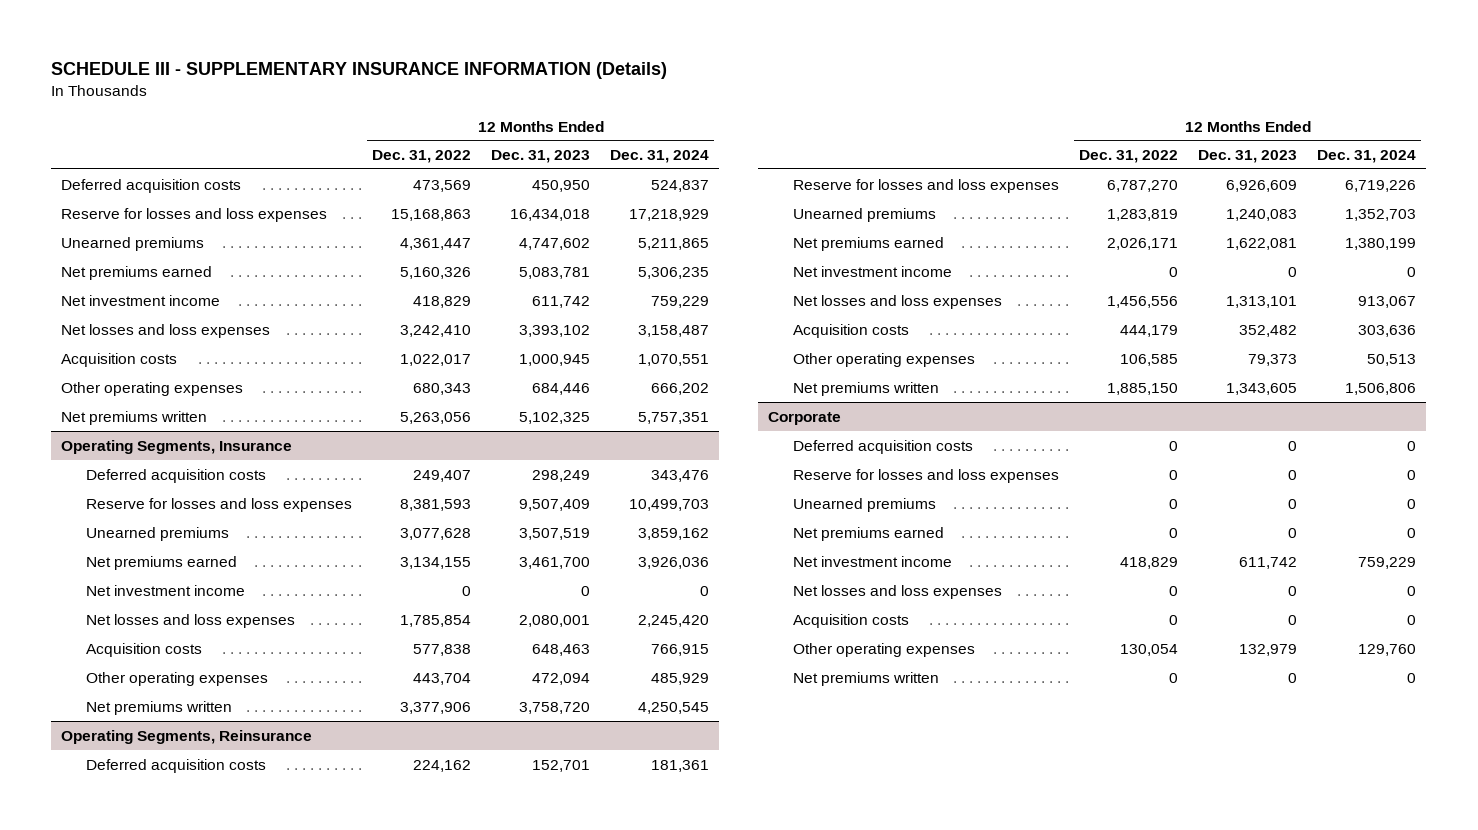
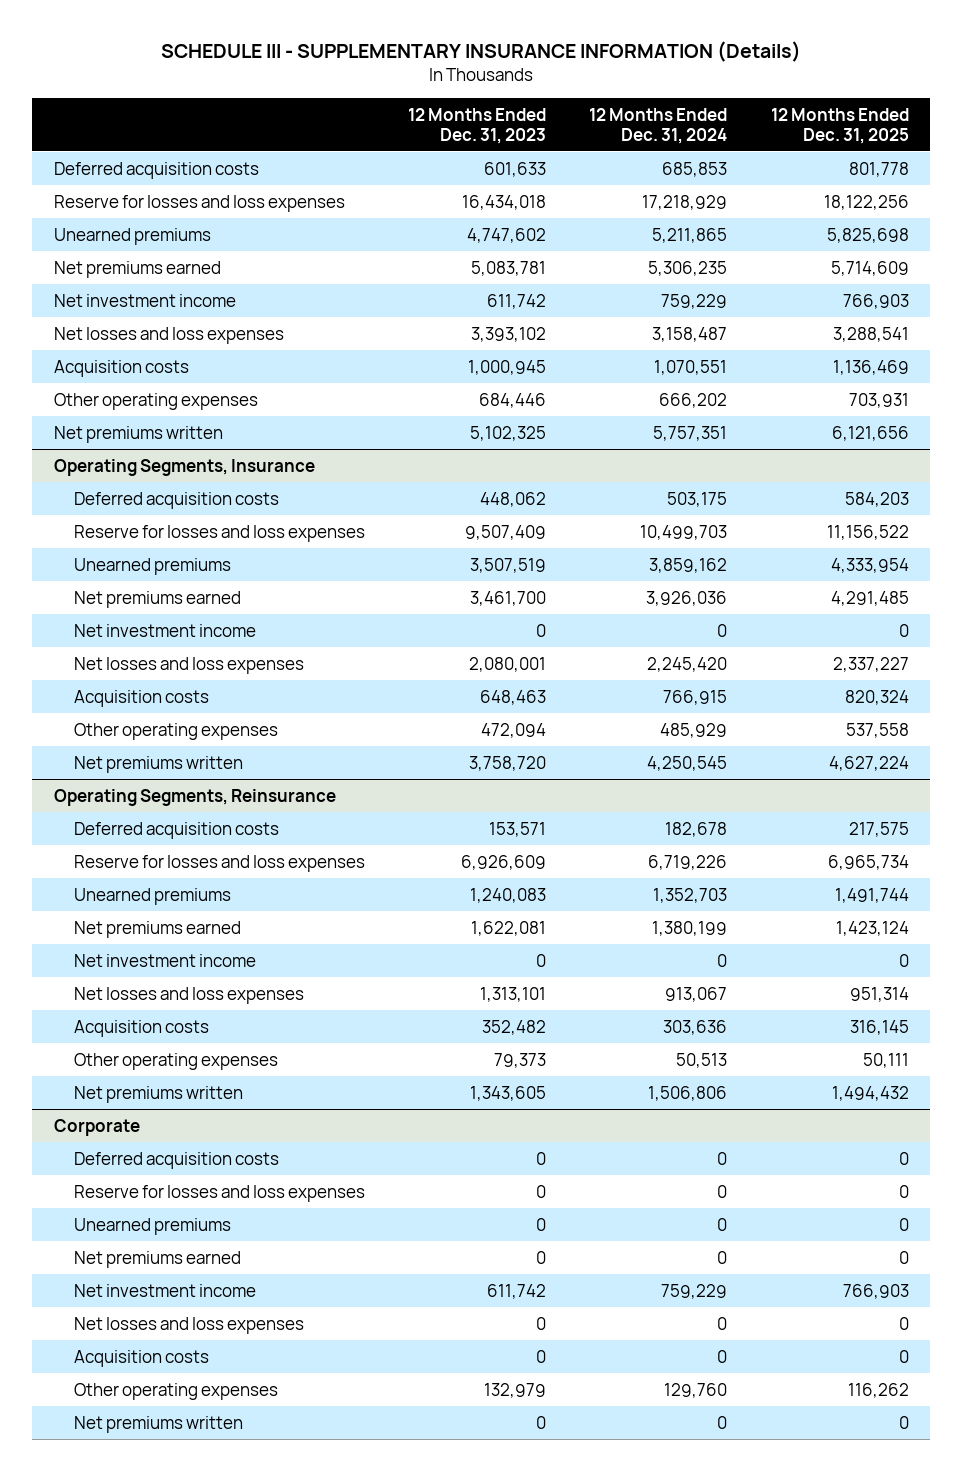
[372,150,472,164] Dec. 31, 2022 -> none
none -> [770,107,909,144] 12 Months Ended Dec. 31, 2025
[532,179,591,192] 450,950 -> [484,161,547,177] 601,633
[651,179,710,192] 524,837 -> [662,161,728,177] 685,853
[532,469,591,482] 298,249 -> [480,491,547,507] 448,062
[651,469,710,482] 343,476 -> [667,491,728,507] 503,175
[532,759,591,772] 152,701 -> [489,821,547,837] 153,571
[651,759,710,772] 181,361 -> [665,821,728,837] 182,678

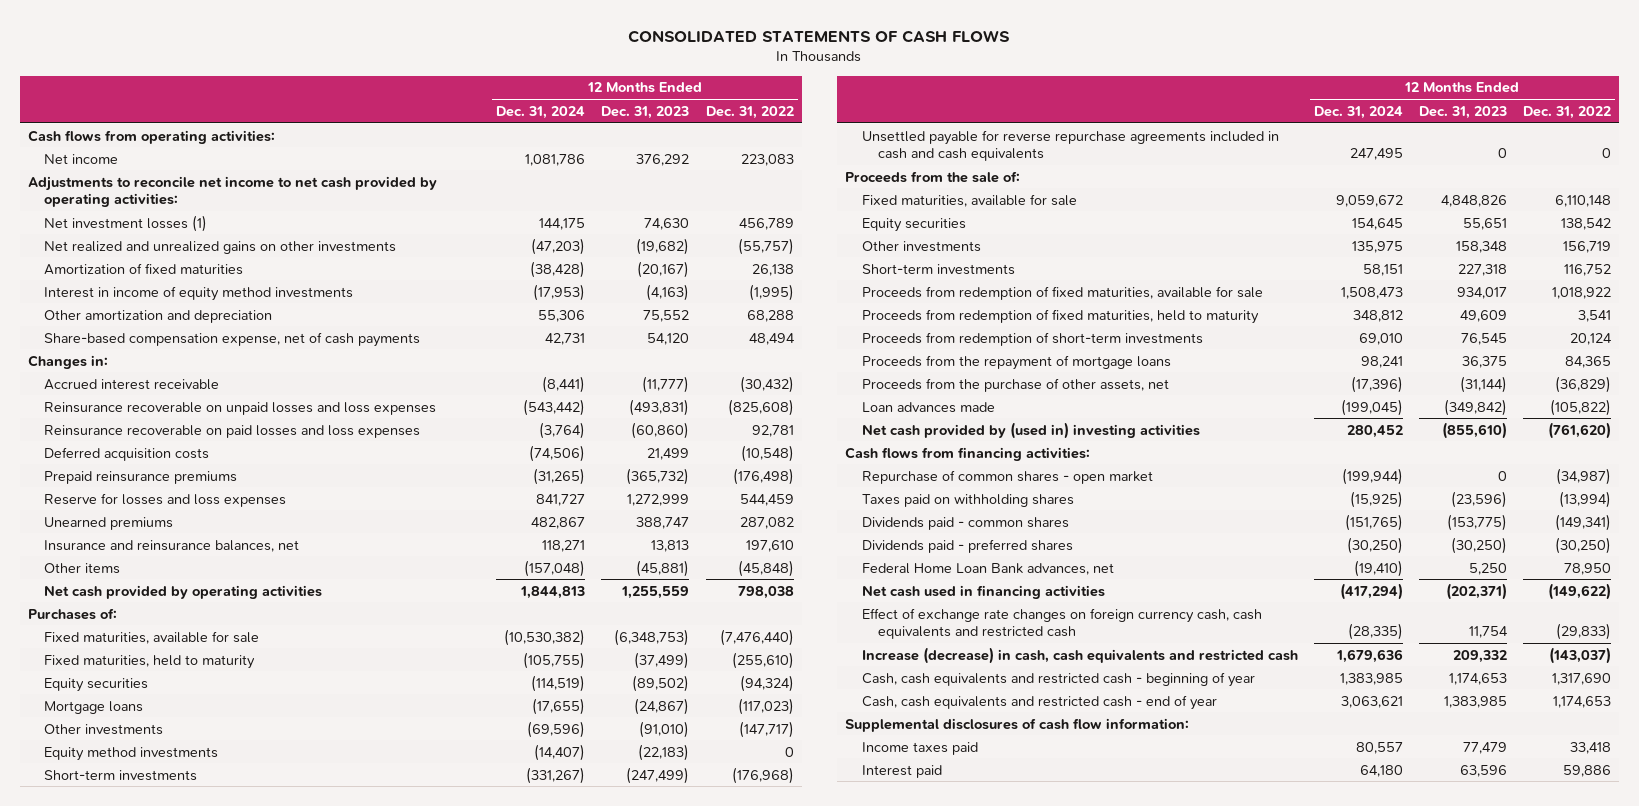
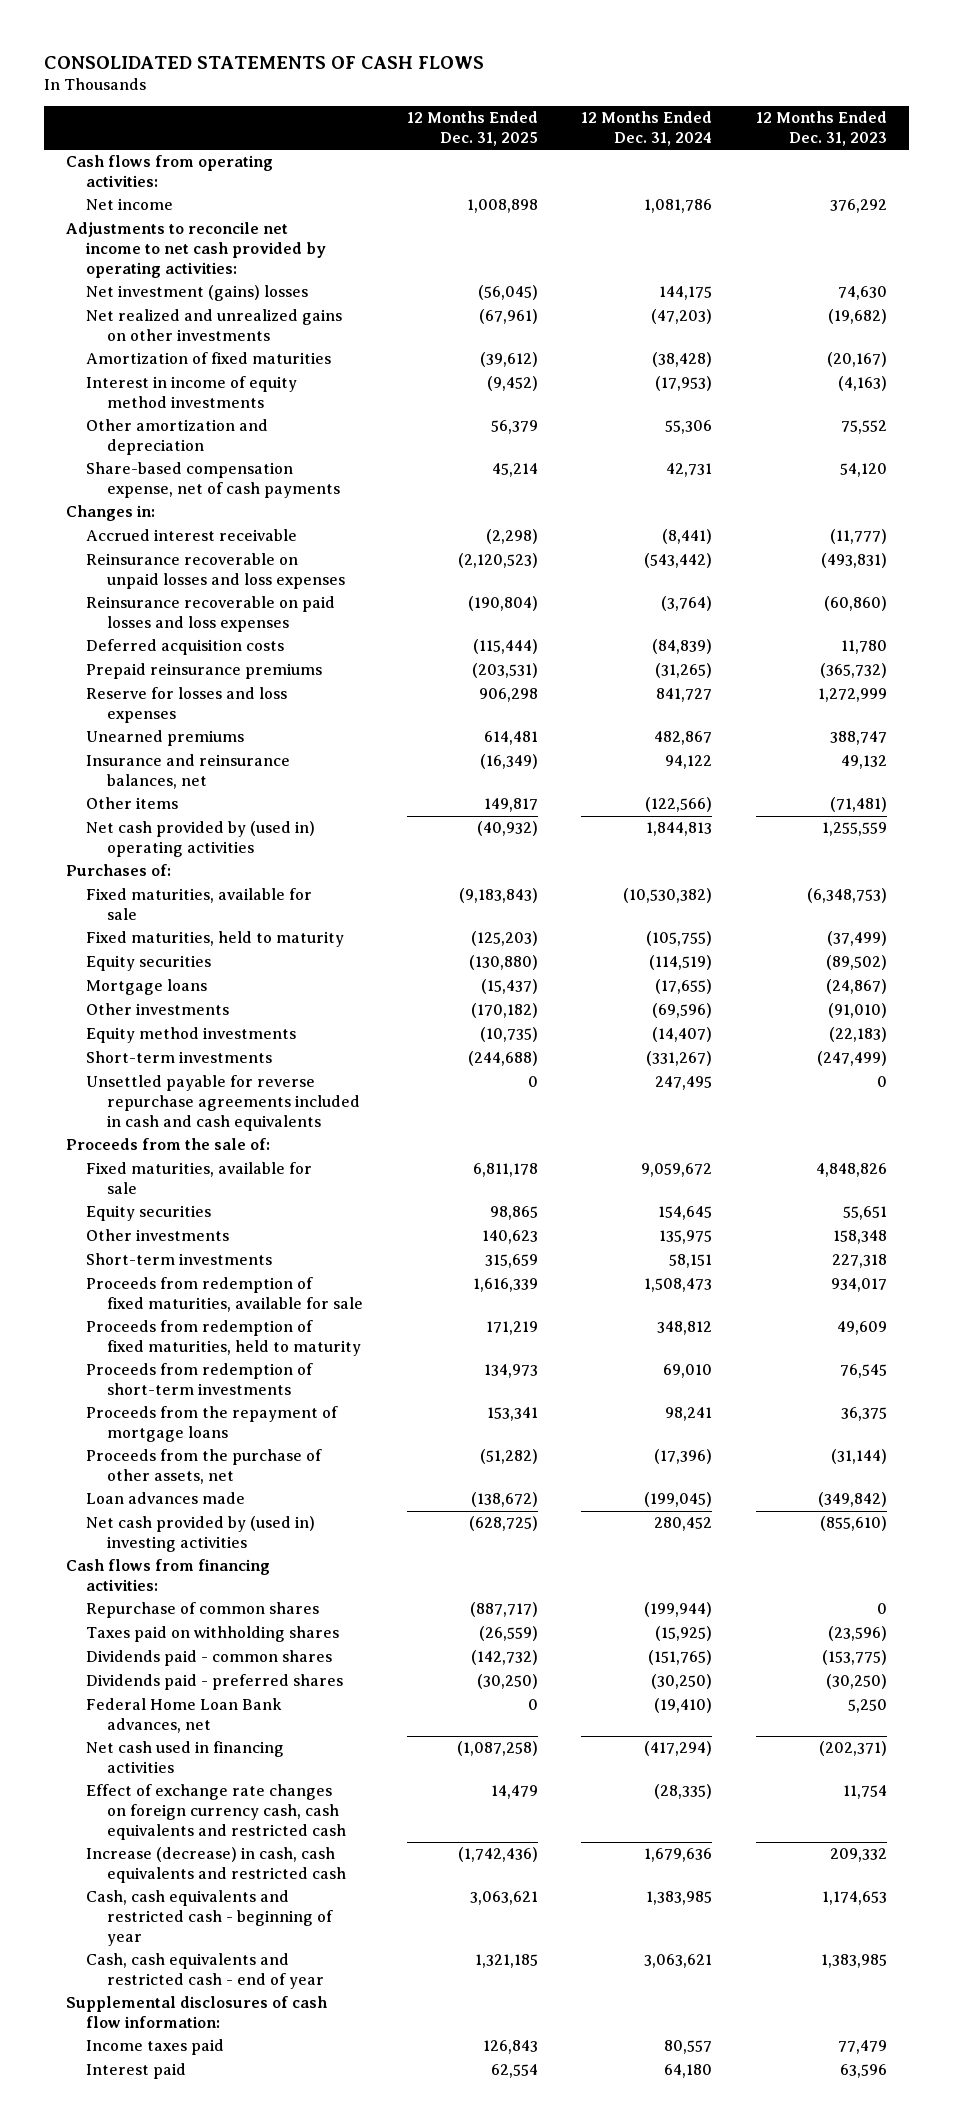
[705,105,794,119] Dec. 31, 2022 -> none
none -> [406,111,538,146] 12 Months Ended Dec. 31, 2025
[44,214,208,232] Net investment losses (1) -> [86,285,309,302] Net investment (gains) losses
[529,444,586,462] (74,506) -> [652,639,713,655] (84,839)
[647,447,690,460] 21,499 -> [841,640,888,655] 11,780
[542,539,586,552] 118,271 -> [665,755,713,770] 94,122
[651,539,690,552] 13,813 -> [841,755,888,770] 49,132
[524,559,586,577] (157,048) -> [645,797,713,813] (122,566)
[636,559,690,577] (45,881) -> [830,797,888,813] (71,481)
[44,584,323,599] Net cash provided by operating activities -> [86,821,316,857] Net cash provided by (used in) operating activities
[861,469,1153,484] Repurchase of common shares - open market -> [86,1602,320,1619] Repurchase of common shares

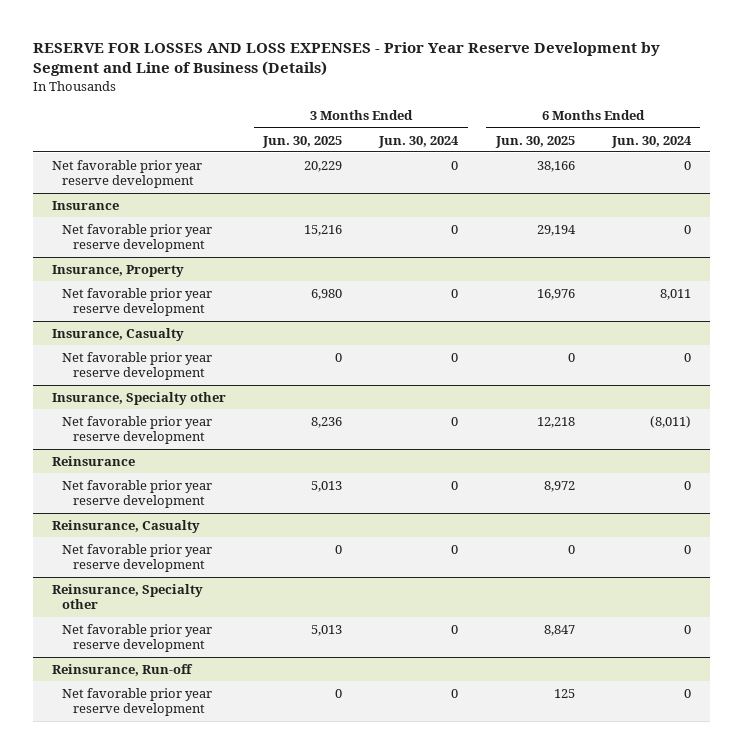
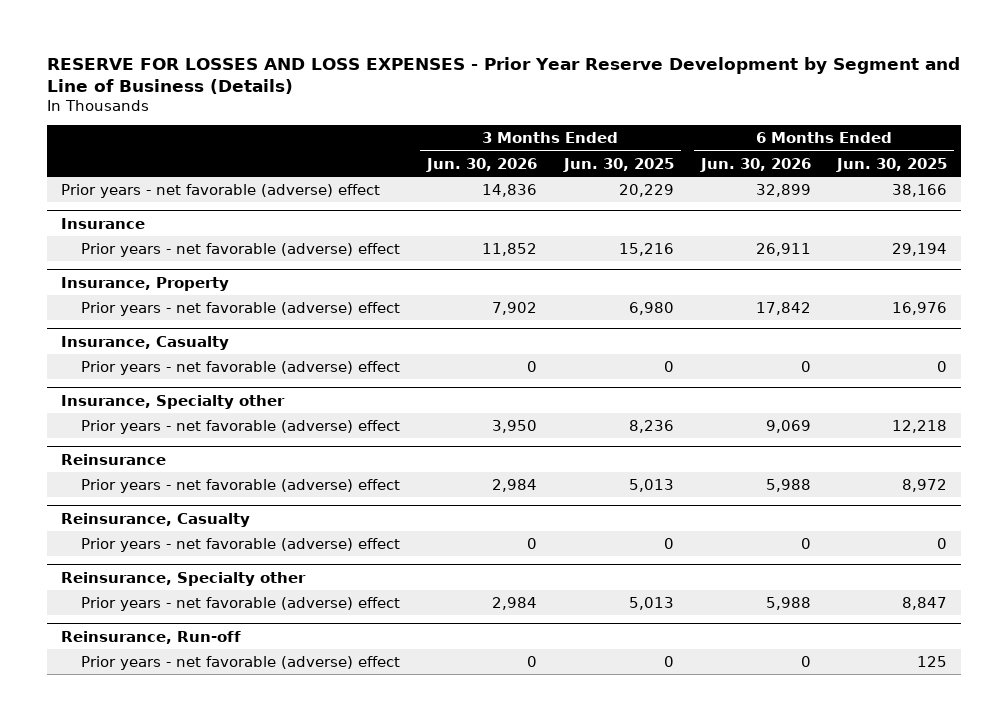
[378,135,460,148] Jun. 30, 2024 -> none
[610,135,692,148] Jun. 30, 2024 -> none
none -> [425,157,537,172] Jun. 30, 2026
none -> [699,157,811,172] Jun. 30, 2026
[51,159,202,189] Net favorable prior year reserve development -> [60,183,380,198] Prior years - net favorable (adverse) effect
[62,223,213,253] Net favorable prior year reserve development -> [81,242,401,257] Prior years - net favorable (adverse) effect
[62,287,213,317] Net favorable prior year reserve development -> [81,301,401,316] Prior years - net favorable (adverse) effect
[62,351,213,381] Net favorable prior year reserve development -> [81,360,401,375] Prior years - net favorable (adverse) effect
[62,415,213,445] Net favorable prior year reserve development -> [81,419,401,434] Prior years - net favorable (adverse) effect
[62,479,213,509] Net favorable prior year reserve development -> [81,478,401,493] Prior years - net favorable (adverse) effect
[62,543,213,573] Net favorable prior year reserve development -> [81,537,401,552] Prior years - net favorable (adverse) effect
[62,623,213,653] Net favorable prior year reserve development -> [81,596,401,611] Prior years - net favorable (adverse) effect
[62,687,213,717] Net favorable prior year reserve development -> [81,655,401,670] Prior years - net favorable (adverse) effect

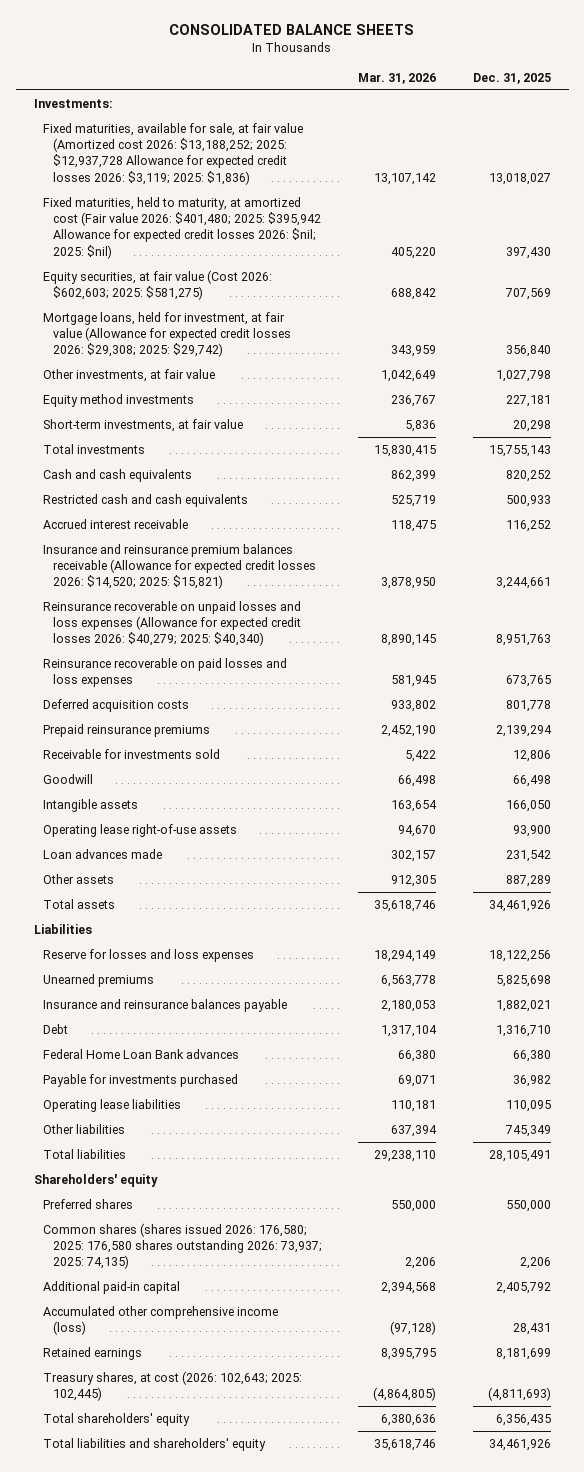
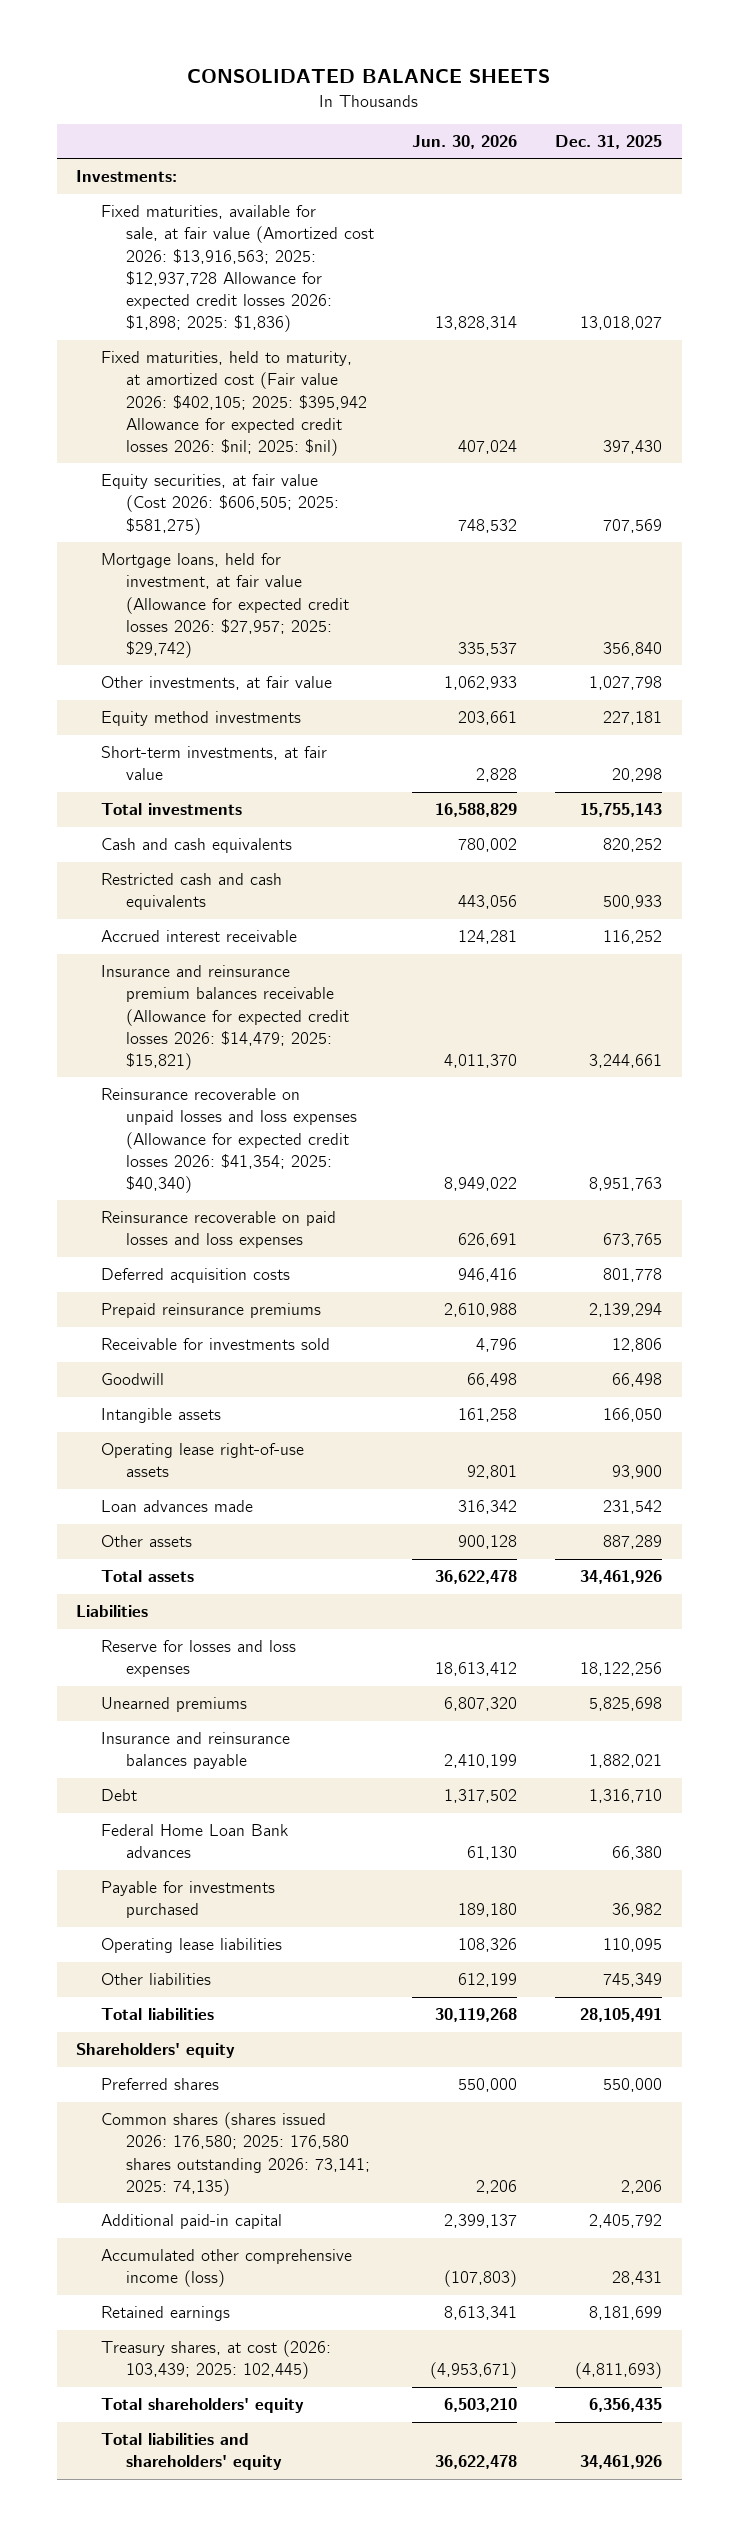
[358,73,437,85] Mar. 31, 2026 -> none
none -> [412,134,518,149] Jun. 30, 2026
[43,122,304,185] Fixed maturities, available for sale, at fair value (Amortized cost 2026: $13,188,252; 2025: $12,937,728 Allowance for expected credit losses 2026: $3,119; 2025: $1,836) -> [100,205,374,333] Fixed maturities, available for sale, at fair value (Amortized cost 2026: $13,916,563; 2025: $12,937,728 Allowance for expected credit losses 2026: $1,898; 2025: $1,836)
[43,196,322,259] Fixed maturities, held to maturity, at amortized cost (Fair value 2026: $401,480; 2025: $395,942 Allowance for expected credit losses 2026: $nil; 2025: $nil) -> [100,351,367,456] Fixed maturities, held to maturity, at amortized cost (Fair value 2026: $402,105; 2025: $395,942 Allowance for expected credit losses 2026: $nil; 2025: $nil)
[43,269,273,301] Equity securities, at fair value (Cost 2026: $602,603; 2025: $581,275) -> [100,474,339,535] Equity securities, at fair value (Cost 2026: $606,505; 2025: $581,275)
[43,311,292,358] Mortgage loans, held for investment, at fair value (Allowance for expected credit losses 2026: $29,308; 2025: $29,742) -> [100,553,349,658] Mortgage loans, held for investment, at fair value (Allowance for expected credit losses 2026: $27,957; 2025: $29,742)
[43,543,317,590] Insurance and reinsurance premium balances receivable (Allowance for expected credit losses 2026: $14,520; 2025: $15,821) -> [100,965,349,1070] Insurance and reinsurance premium balances receivable (Allowance for expected credit losses 2026: $14,479; 2025: $15,821)
[43,600,302,647] Reinsurance recoverable on unpaid losses and loss expenses (Allowance for expected credit losses 2026: $40,279; 2025: $40,340) -> [100,1088,357,1193] Reinsurance recoverable on unpaid losses and loss expenses (Allowance for expected credit losses 2026: $41,354; 2025: $40,340)
[43,1222,323,1270] Common shares (shares issued 2026: 176,580; 2025: 176,580 shares outstanding 2026: 73,937; 2025: 74,135) -> [100,2112,370,2196] Common shares (shares issued 2026: 176,580; 2025: 176,580 shares outstanding 2026: 73,141; 2025: 74,135)
[43,1370,303,1402] Treasury shares, at cost (2026: 102,643; 2025: 102,445) -> [100,2340,331,2380] Treasury shares, at cost (2026: 103,439; 2025: 102,445)

